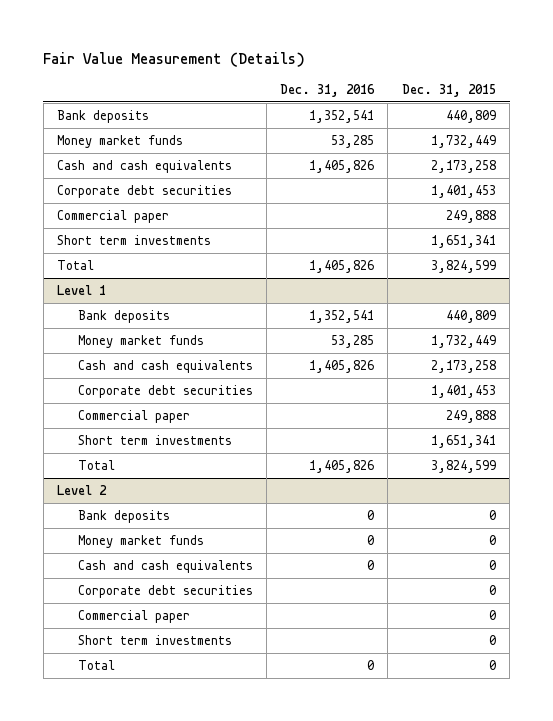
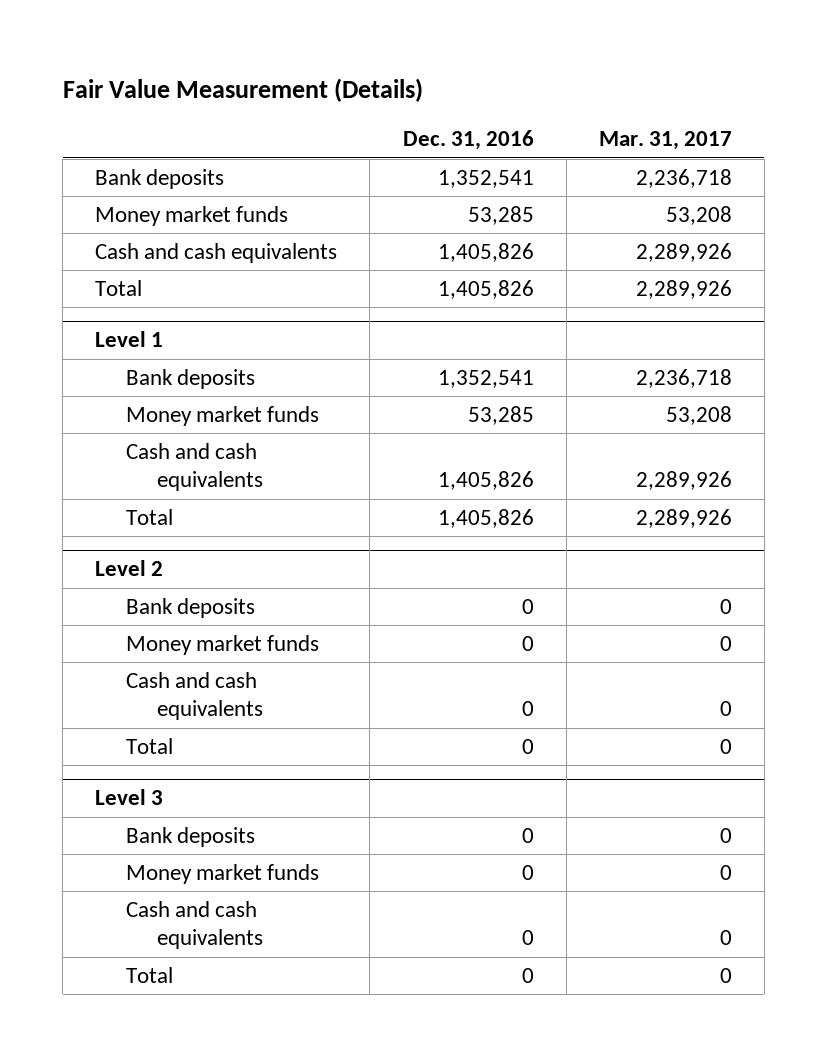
[401,83,496,97] Dec. 31, 2015 -> none
none -> [598,131,732,151] Mar. 31, 2017
[56,185,232,199] Corporate debt securities -> none
[56,210,169,224] Commercial paper -> none
[56,235,211,246] Short term investments -> none
[77,385,253,399] Corporate debt securities -> none
[77,410,190,424] Commercial paper -> none
[77,435,232,446] Short term investments -> none
[77,585,253,599] Corporate debt securities -> none
[77,610,190,624] Commercial paper -> none
[77,635,232,646] Short term investments -> none
none -> [95,789,164,806] Level 3
none -> [126,827,256,848] Bank deposits
none -> [126,864,320,885] Money market funds
none -> [126,901,264,950] Cash and cash equivalents
none -> [126,967,174,984] Total

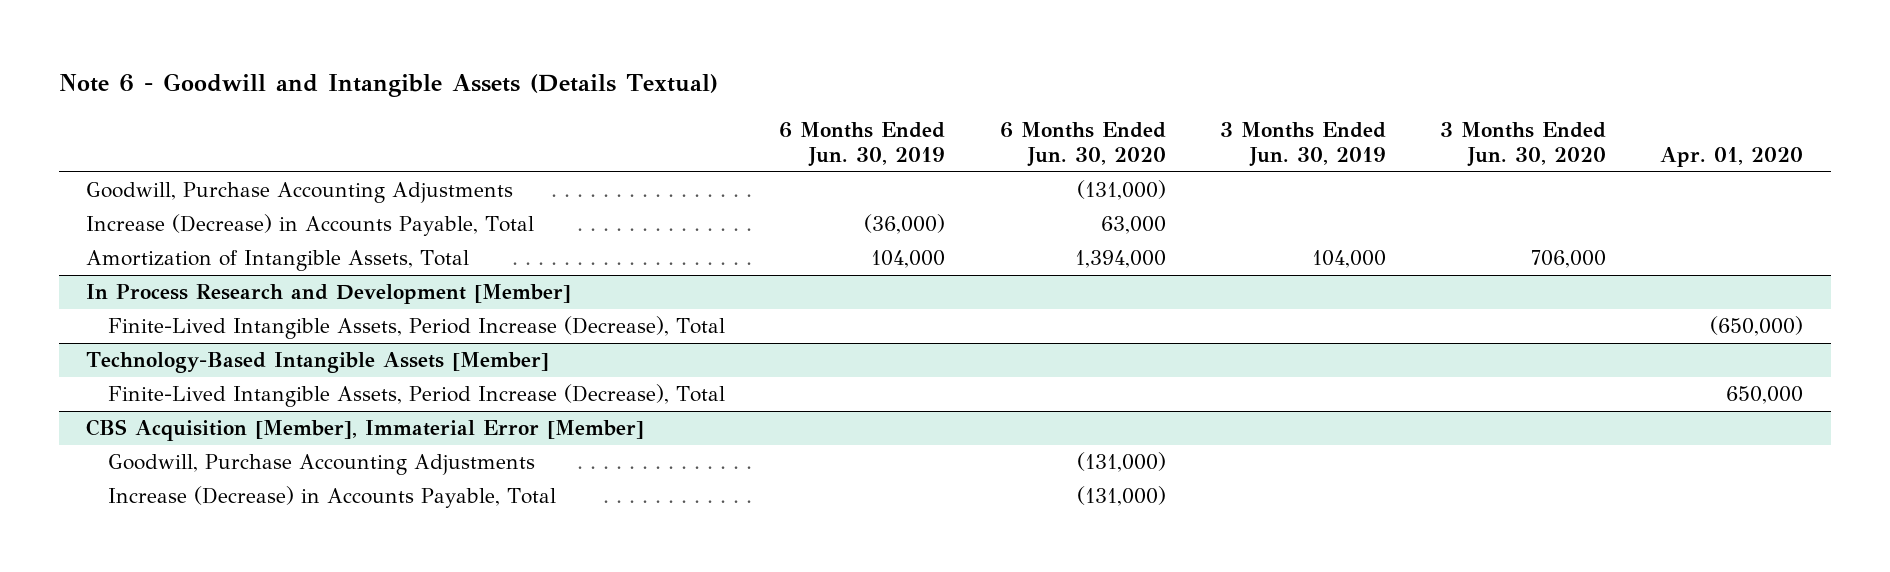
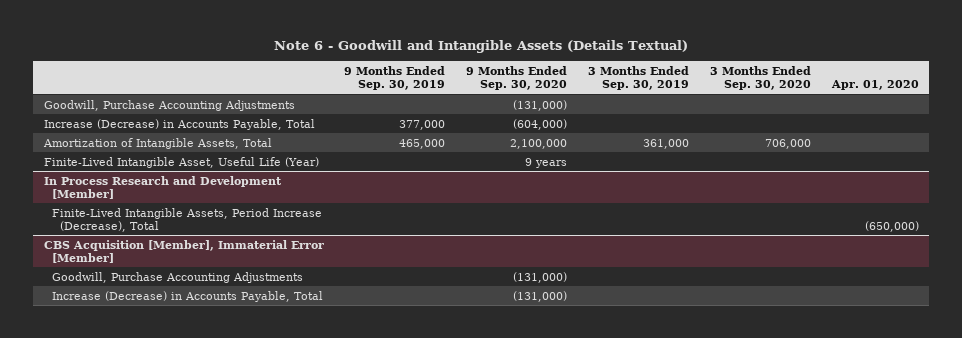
[779,121,946,167] 6 Months Ended Jun. 30, 2019 -> none
[999,121,1166,167] 6 Months Ended Jun. 30, 2020 -> none
[1219,121,1386,167] 3 Months Ended Jun. 30, 2019 -> none
[1440,121,1607,167] 3 Months Ended Jun. 30, 2020 -> none
none -> [344,66,446,91] 9 Months Ended Sep. 30, 2019
none -> [466,66,568,91] 9 Months Ended Sep. 30, 2020
none -> [588,66,690,91] 3 Months Ended Sep. 30, 2019
none -> [709,66,811,91] 3 Months Ended Sep. 30, 2020
none -> [43,156,319,168] Finite-Lived Intangible Asset, Useful Life (Year)
[86,352,550,374] Technology-Based Intangible Assets [Member] -> none
[107,384,725,408] Finite-Lived Intangible Assets, Period Increase (Decrease), Total -> none

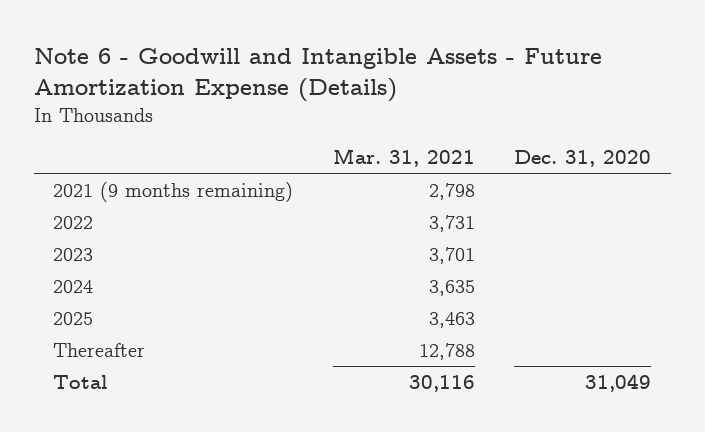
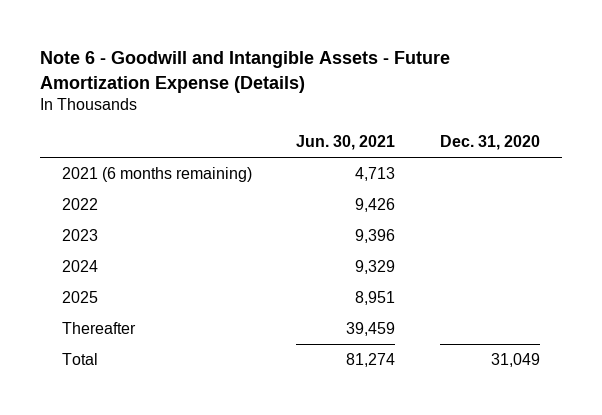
[332,148,475,168] Mar. 31, 2021 -> none
none -> [296,135,396,151] Jun. 30, 2021
[53,181,294,202] 2021 (9 months remaining) -> [61,166,252,182] 2021 (6 months remaining)

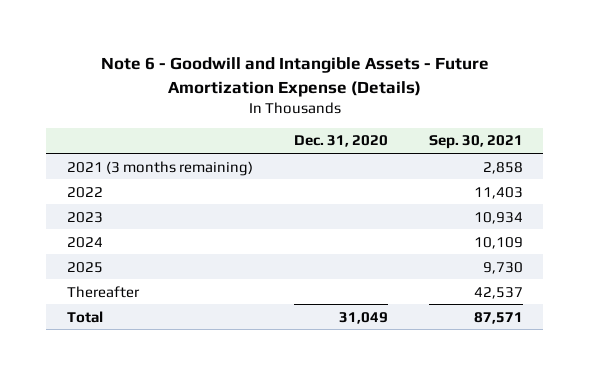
[296,135,396,151] Jun. 30, 2021 -> none
none -> [428,135,523,150] Sep. 30, 2021
[61,166,252,182] 2021 (6 months remaining) -> [66,160,253,176] 2021 (3 months remaining)

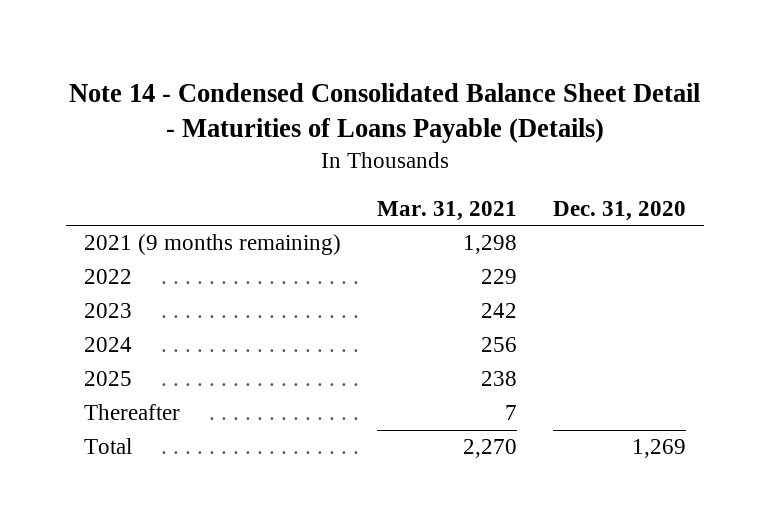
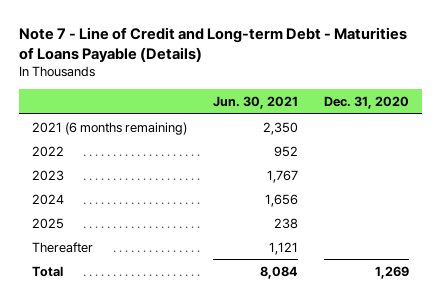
[68,82,700,144] Note 14 - Condensed Consolidated Balance Sheet Detail - Maturities of Loans Payable (Details) -> [19,27,408,63] Note 7 - Line of Credit and Long-term Debt - Maturities of Loans Payable (Details)
[376,200,517,221] Mar. 31, 2021 -> none
none -> [213,96,299,110] Jun. 30, 2021
[83,234,341,256] 2021 (9 months remaining) -> [32,121,188,135] 2021 (6 months remaining)

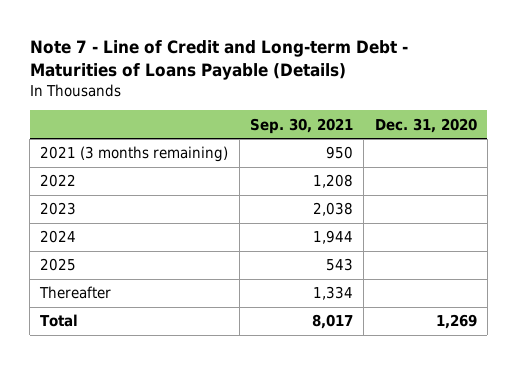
[213,96,299,110] Jun. 30, 2021 -> none
none -> [250,117,354,134] Sep. 30, 2021
[32,121,188,135] 2021 (6 months remaining) -> [40,146,229,163] 2021 (3 months remaining)

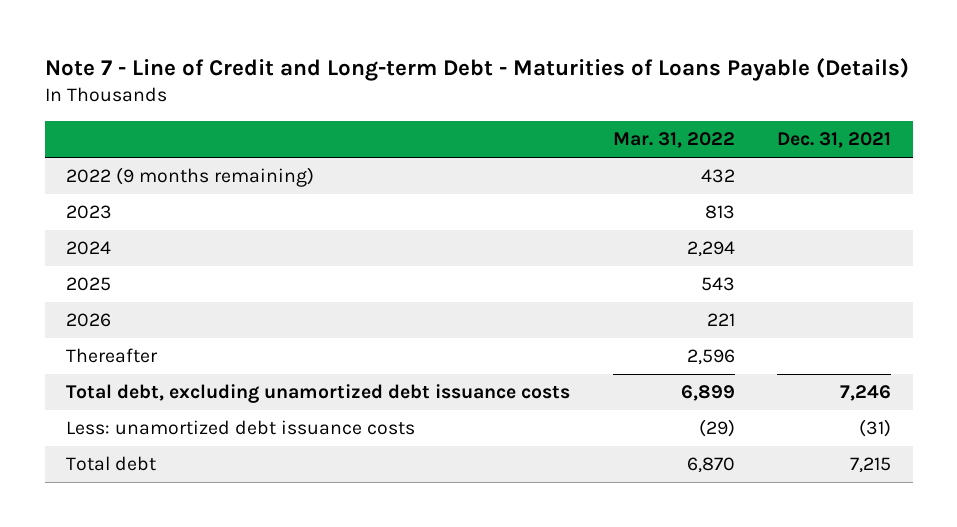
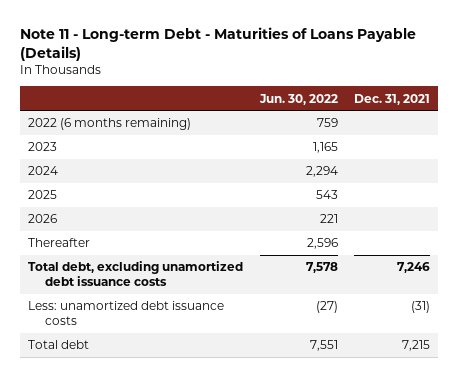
[44,57,909,81] Note 7 - Line of Credit and Long-term Debt - Maturities of Loans Payable (Details) -> [19,26,416,61] Note 11 - Long-term Debt - Maturities of Loans Payable (Details)
[612,132,735,149] Mar. 31, 2022 -> none
none -> [258,93,338,105] Jun. 30, 2022
[65,167,314,188] 2022 (9 months remaining) -> [27,118,191,131] 2022 (6 months remaining)

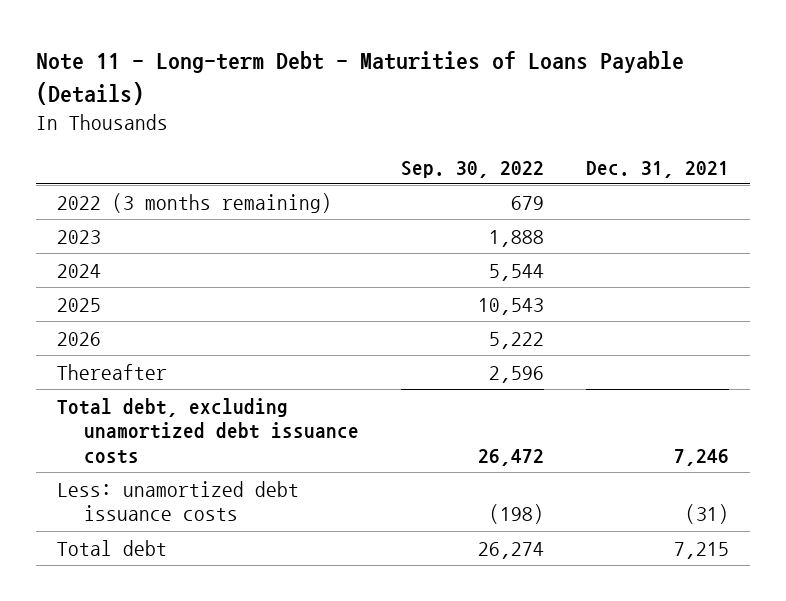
[258,93,338,105] Jun. 30, 2022 -> none
none -> [401,160,545,178] Sep. 30, 2022
[27,118,191,131] 2022 (6 months remaining) -> [56,192,332,213] 2022 (3 months remaining)

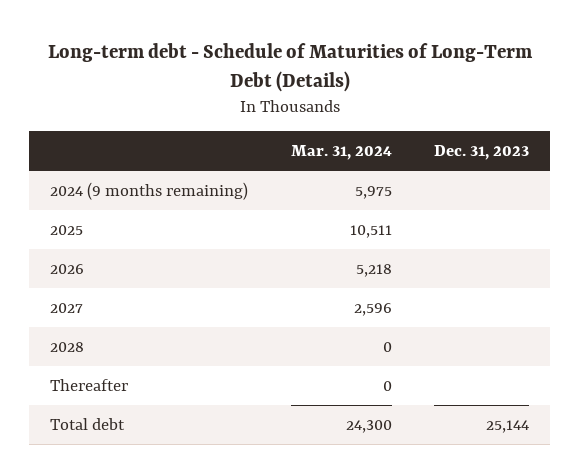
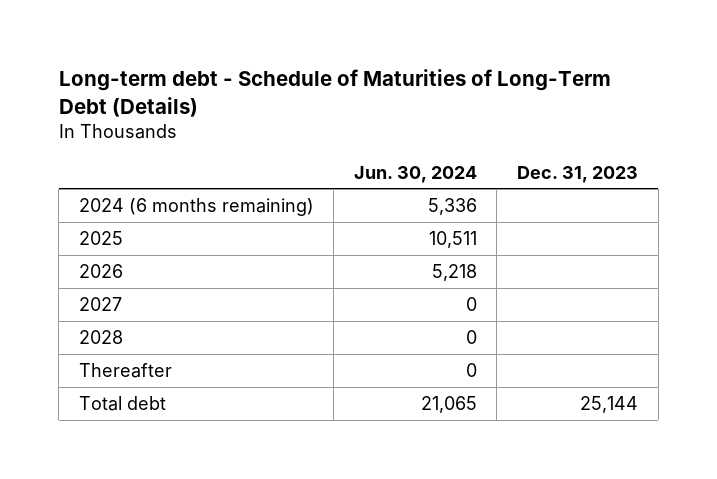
[290,145,392,161] Mar. 31, 2024 -> none
none -> [353,165,477,183] Jun. 30, 2024
[49,181,248,200] 2024 (9 months remaining) -> [78,197,314,216] 2024 (6 months remaining)

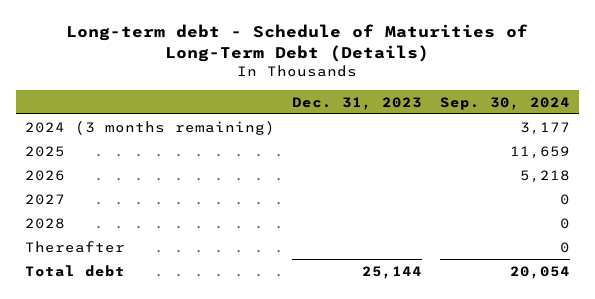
[353,165,477,183] Jun. 30, 2024 -> none
none -> [440,96,571,110] Sep. 30, 2024
[78,197,314,216] 2024 (6 months remaining) -> [24,120,275,135] 2024 (3 months remaining)

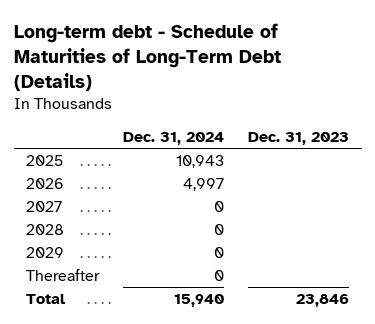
[440,96,571,110] Sep. 30, 2024 -> none
none -> [123,132,225,146] Dec. 31, 2024
[24,120,275,135] 2024 (3 months remaining) -> none
none -> [25,247,64,259] 2029
[24,264,125,277] Total debt -> [25,294,65,305] Total
[362,265,423,279] 25,144 -> [296,294,350,308] 23,846

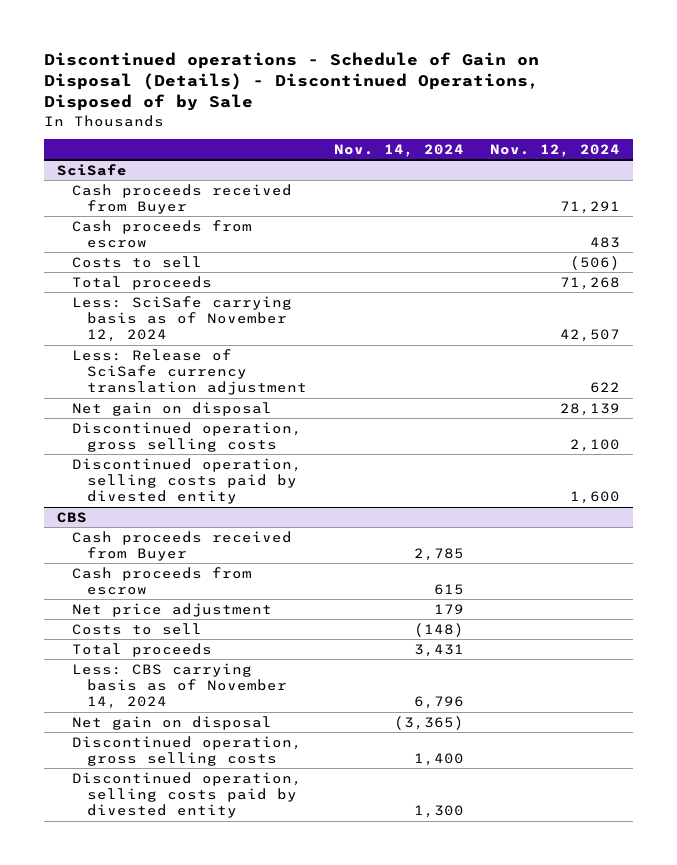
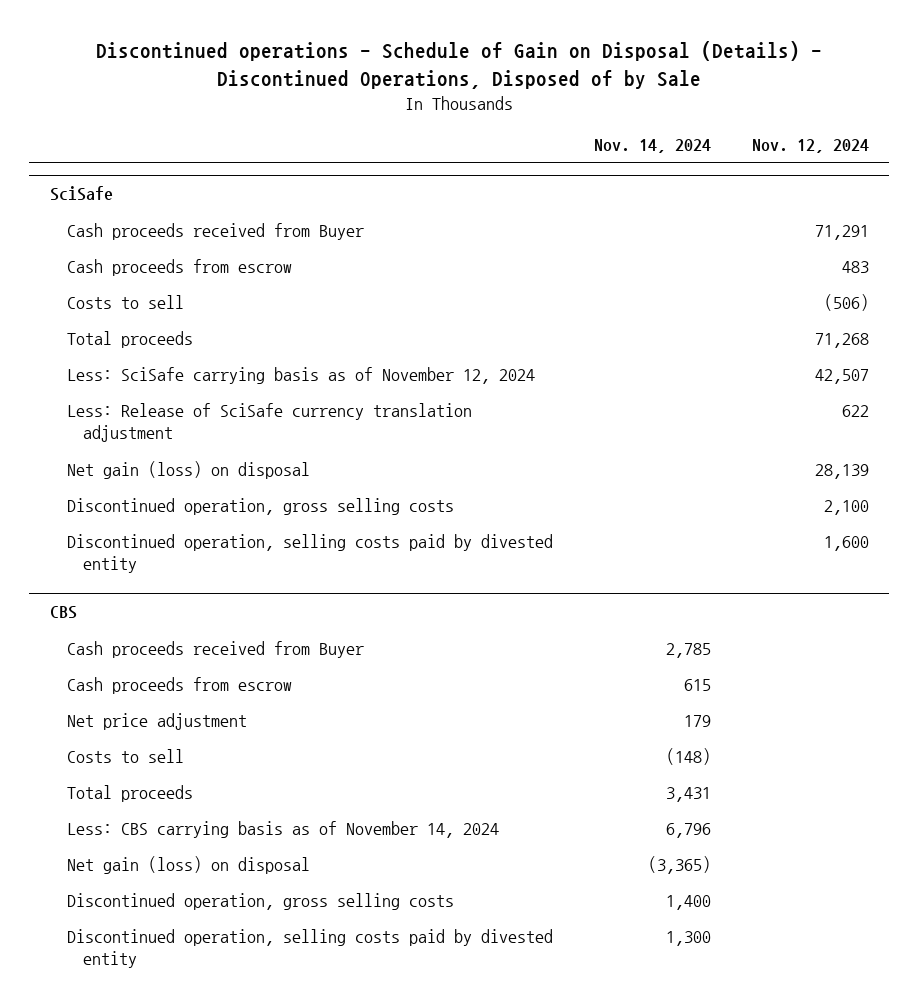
[72,401,273,416] Net gain on disposal -> [66,460,310,479] Net gain (loss) on disposal
[72,715,273,730] Net gain on disposal -> [66,855,310,874] Net gain (loss) on disposal

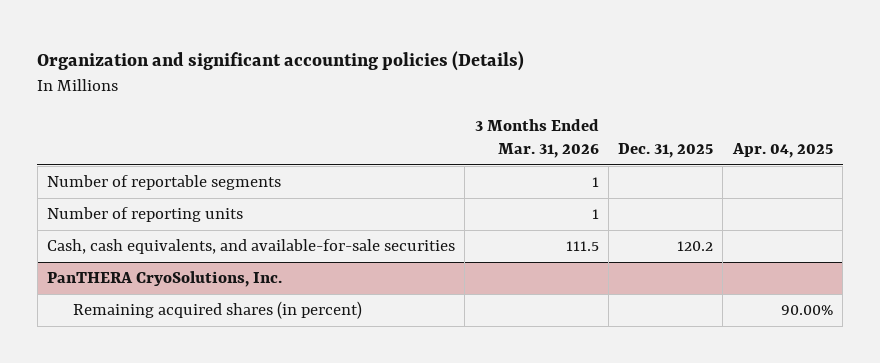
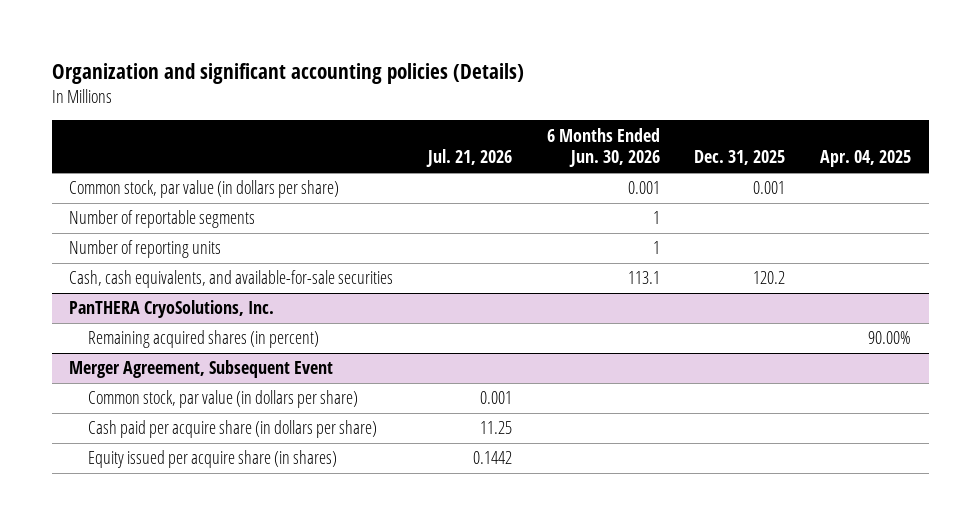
[474,118,599,158] 3 Months Ended Mar. 31, 2026 -> none
none -> [425,149,512,168] Jul. 21, 2026
none -> [546,127,660,168] 6 Months Ended Jun. 30, 2026
none -> [68,180,339,199] Common stock, par value (in dollars per share)
none -> [68,360,333,379] Merger Agreement, Subsequent Event
none -> [88,390,359,409] Common stock, par value (in dollars per share)
none -> [88,420,378,439] Cash paid per acquire share (in dollars per share)
none -> [88,450,338,469] Equity issued per acquire share (in shares)

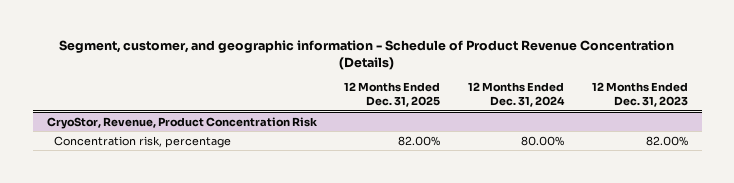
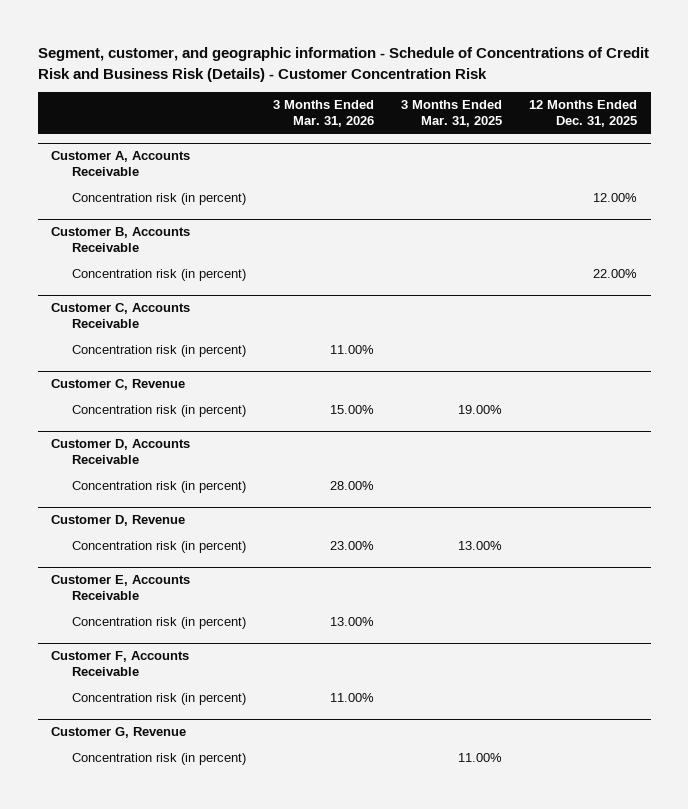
[59,39,675,70] Segment, customer, and geographic information - Schedule of Product Revenue Concentration (Details) -> [37,47,649,82] Segment, customer, and geographic information - Schedule of Concentrations of Credit Risk and Business Risk (Details) - Customer Concentration Risk
[467,82,565,107] 12 Months Ended Dec. 31, 2024 -> none
[591,82,688,107] 12 Months Ended Dec. 31, 2023 -> none
none -> [272,100,374,128] 3 Months Ended Mar. 31, 2026
none -> [401,100,503,128] 3 Months Ended Mar. 31, 2025
[46,116,318,129] CryoStor, Revenue, Product Concentration Risk -> none
[54,135,232,148] Concentration risk, percentage -> none
none -> [51,151,191,177] Customer A, Accounts Receivable
none -> [71,193,246,206] Concentration risk (in percent)
none -> [51,227,191,253] Customer B, Accounts Receivable
none -> [71,269,246,282] Concentration risk (in percent)
none -> [51,303,191,329] Customer C, Accounts Receivable
none -> [71,345,246,358] Concentration risk (in percent)
none -> [51,379,186,391] Customer C, Revenue
none -> [71,405,246,418] Concentration risk (in percent)
none -> [51,439,191,465] Customer D, Accounts Receivable
none -> [71,481,246,494] Concentration risk (in percent)
none -> [51,515,186,527] Customer D, Revenue
none -> [71,541,246,554] Concentration risk (in percent)
none -> [51,575,191,601] Customer E, Accounts Receivable
none -> [71,617,246,630] Concentration risk (in percent)
none -> [51,651,190,677] Customer F, Accounts Receivable
none -> [71,693,246,706] Concentration risk (in percent)
none -> [51,727,187,739] Customer G, Revenue
none -> [71,753,246,766] Concentration risk (in percent)

